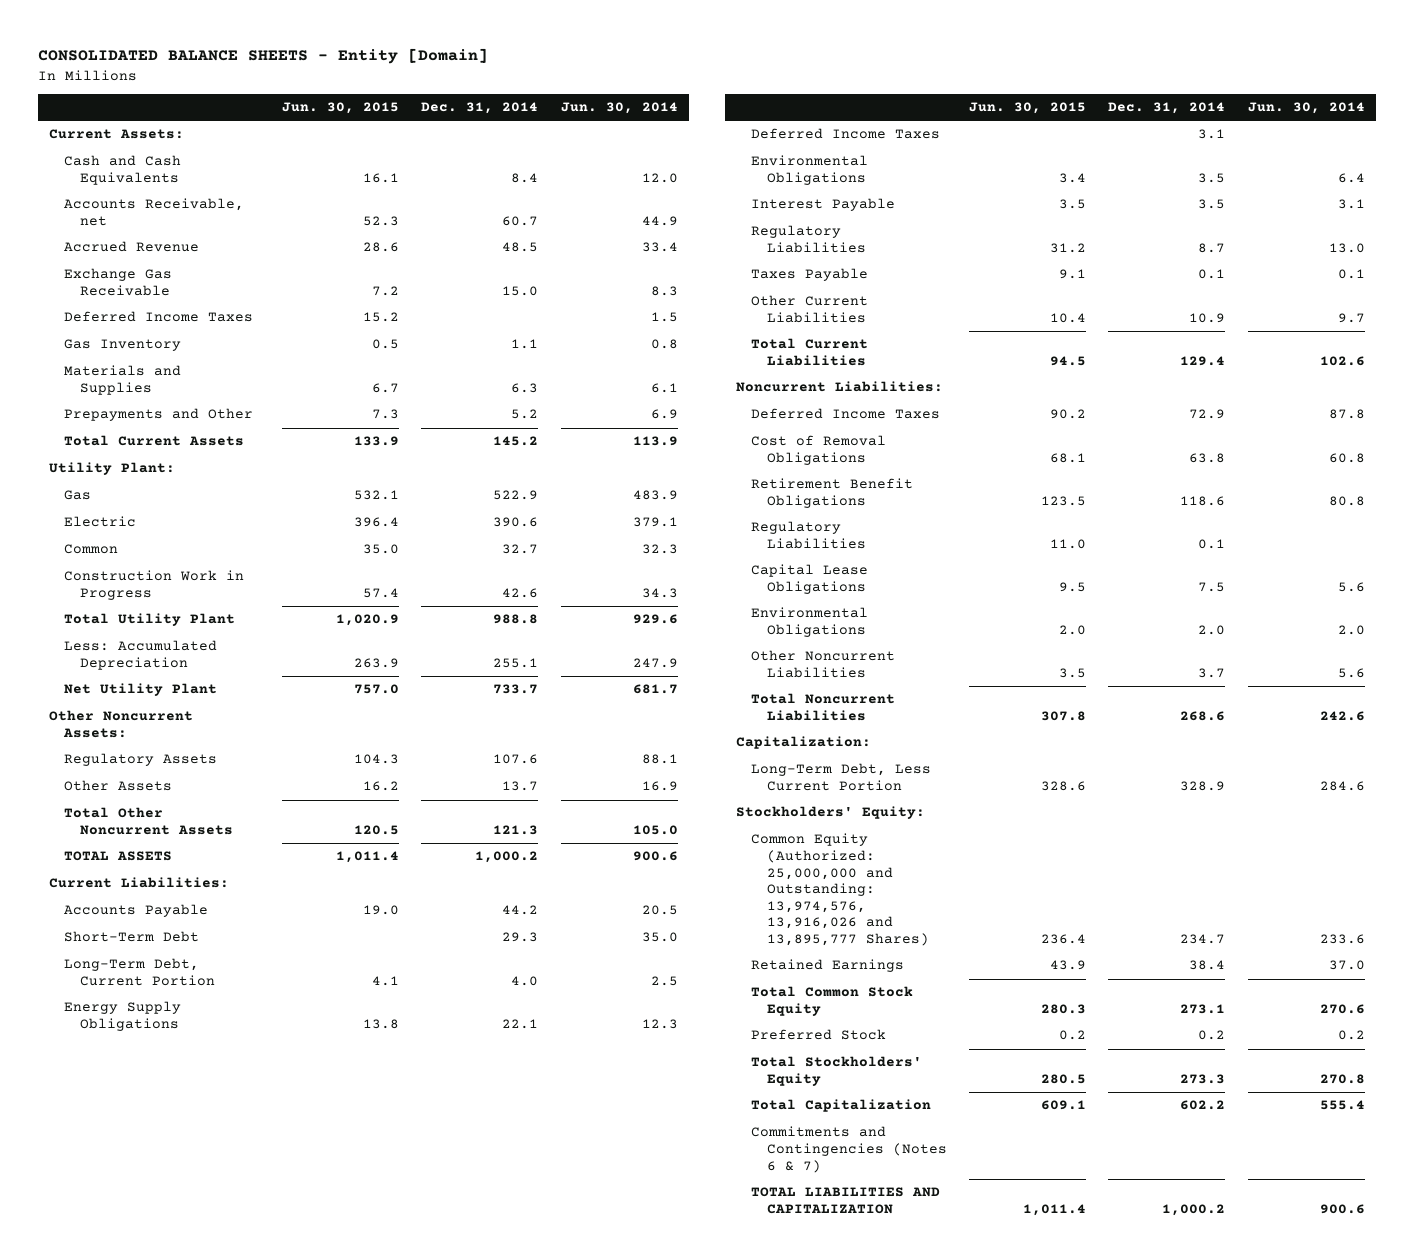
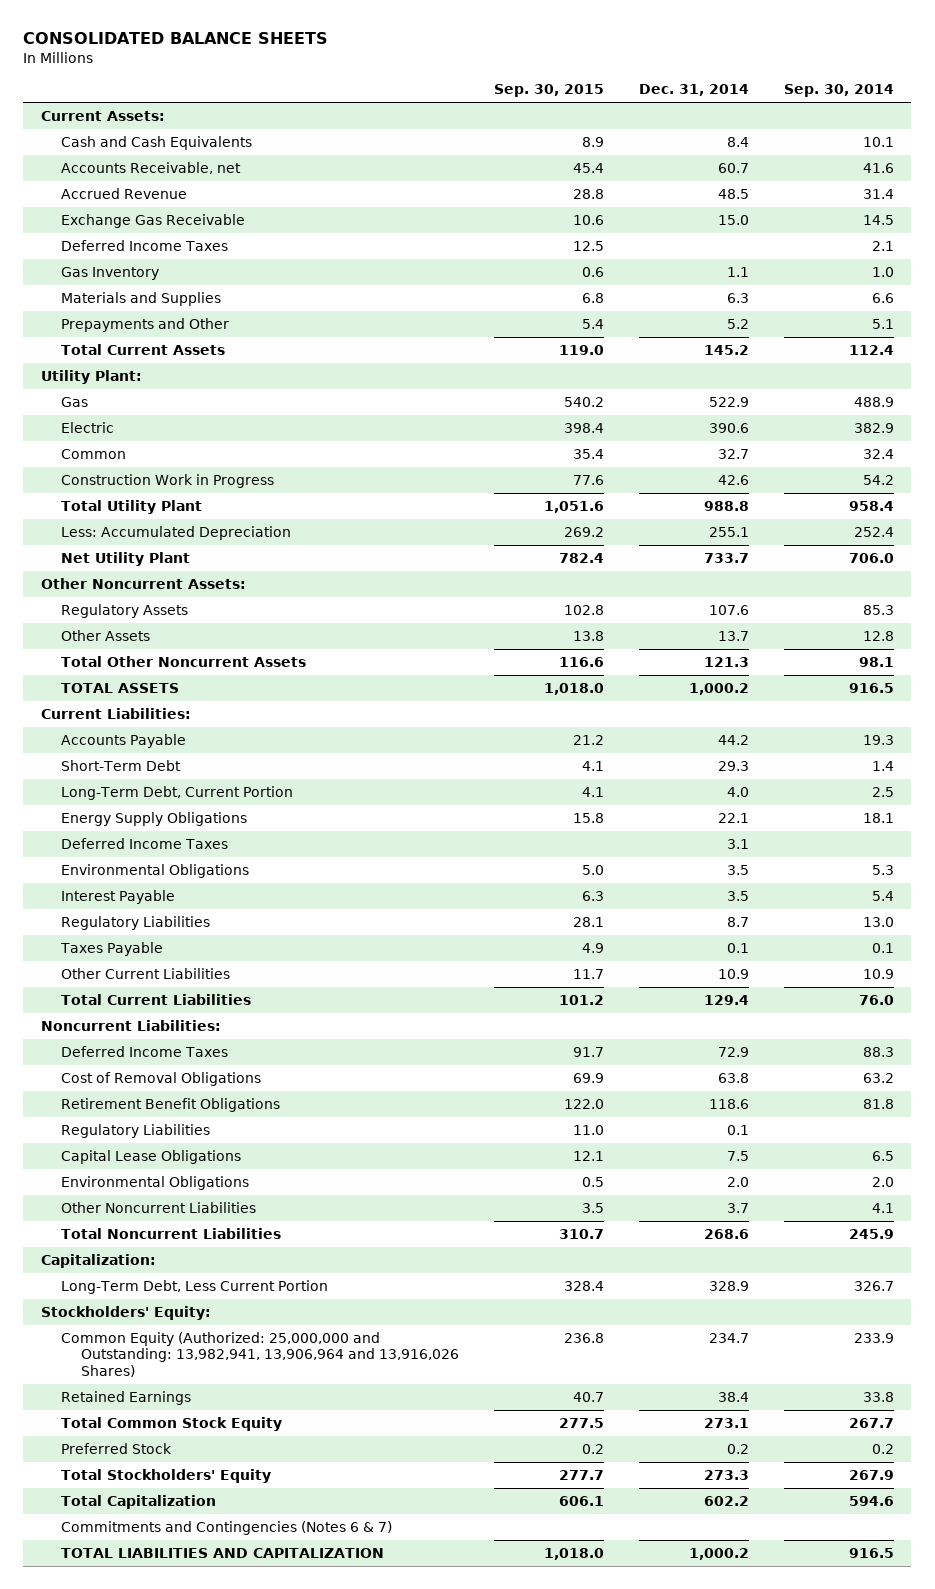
[37,48,488,65] CONSOLIDATED BALANCE SHEETS - Entity [Domain] -> [23,32,329,45] CONSOLIDATED BALANCE SHEETS
[282,102,400,115] Jun. 30, 2015 -> none
[560,102,678,115] Jun. 30, 2014 -> none
none -> [493,84,604,98] Sep. 30, 2015
none -> [783,84,894,98] Sep. 30, 2014
[751,833,929,946] Common Equity (Authorized: 25,000,000 and Outstanding: 13,974,576, 13,916,026 and 13,895,777 Shares) -> [60,1331,459,1377] Common Equity (Authorized: 25,000,000 and Outstanding: 13,982,941, 13,906,964 and 13,916,026 Shares)

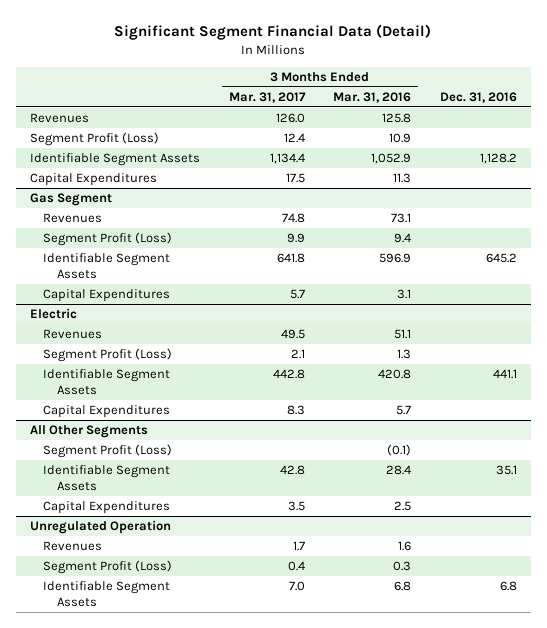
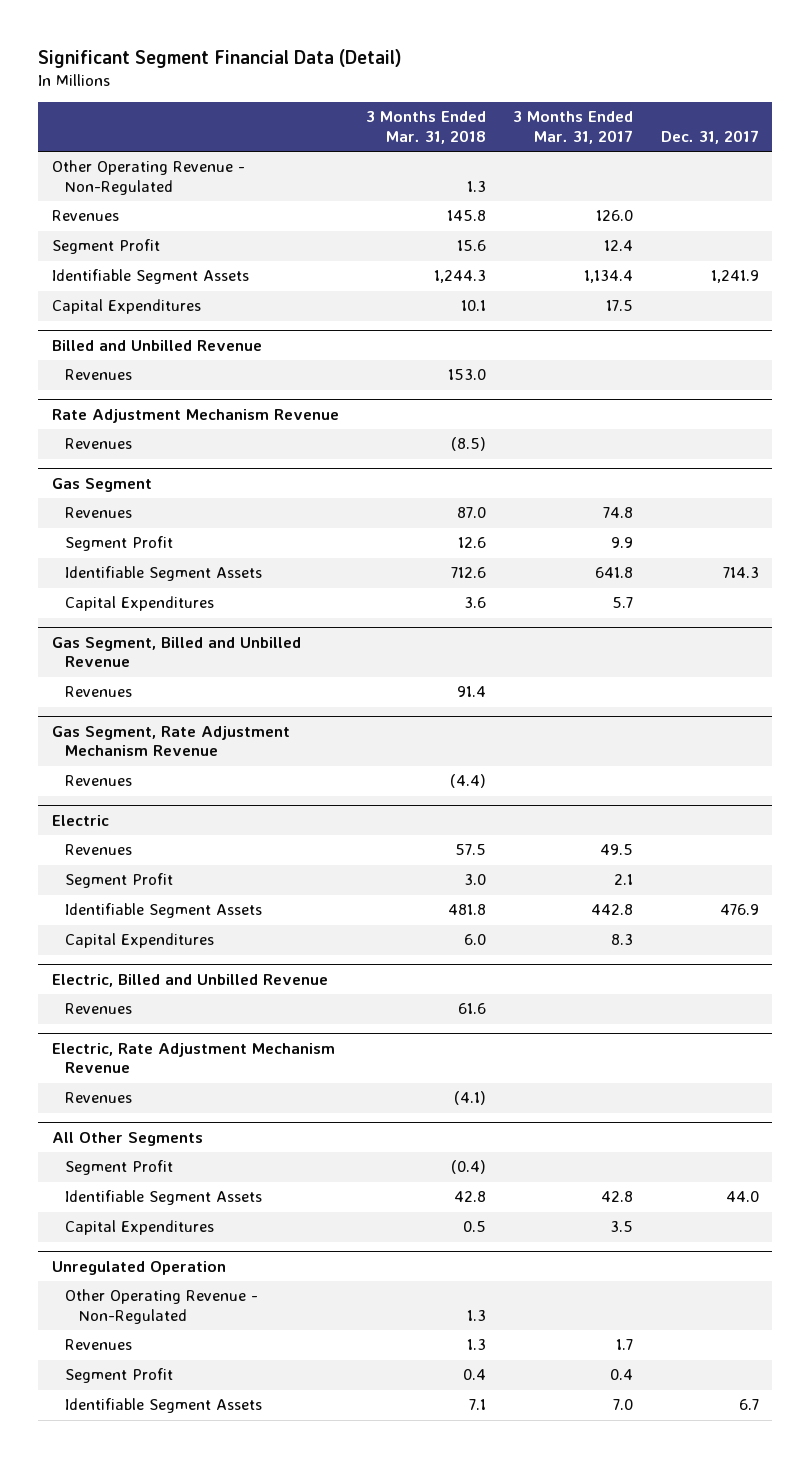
[333,92,412,104] Mar. 31, 2016 -> none
[439,92,517,104] Dec. 31, 2016 -> none
none -> [366,111,487,144] 3 Months Ended Mar. 31, 2018
none -> [660,129,759,144] Dec. 31, 2017
none -> [51,160,245,195] Other Operating Revenue - Non-Regulated
[30,132,160,147] Segment Profit (Loss) -> [51,239,160,255] Segment Profit
none -> [51,340,262,352] Billed and Unbilled Revenue
none -> [65,369,133,381] Revenues
none -> [51,409,339,424] Rate Adjustment Mechanism Revenue
none -> [65,438,133,450] Revenues
[43,232,173,247] Segment Profit (Loss) -> [65,536,174,552] Segment Profit
none -> [51,637,301,668] Gas Segment, Billed and Unbilled Revenue
none -> [65,686,133,698] Revenues
none -> [51,726,290,757] Gas Segment, Rate Adjustment Mechanism Revenue
none -> [65,775,133,787] Revenues
[43,348,173,363] Segment Profit (Loss) -> [65,873,174,889] Segment Profit
none -> [51,974,328,988] Electric, Billed and Unbilled Revenue
none -> [65,1003,133,1015] Revenues
none -> [51,1043,335,1074] Electric, Rate Adjustment Mechanism Revenue
none -> [65,1092,133,1104] Revenues
[43,444,173,459] Segment Profit (Loss) -> [65,1160,174,1176] Segment Profit
none -> [65,1289,259,1324] Other Operating Revenue - Non-Regulated
[43,560,173,575] Segment Profit (Loss) -> [65,1368,174,1384] Segment Profit

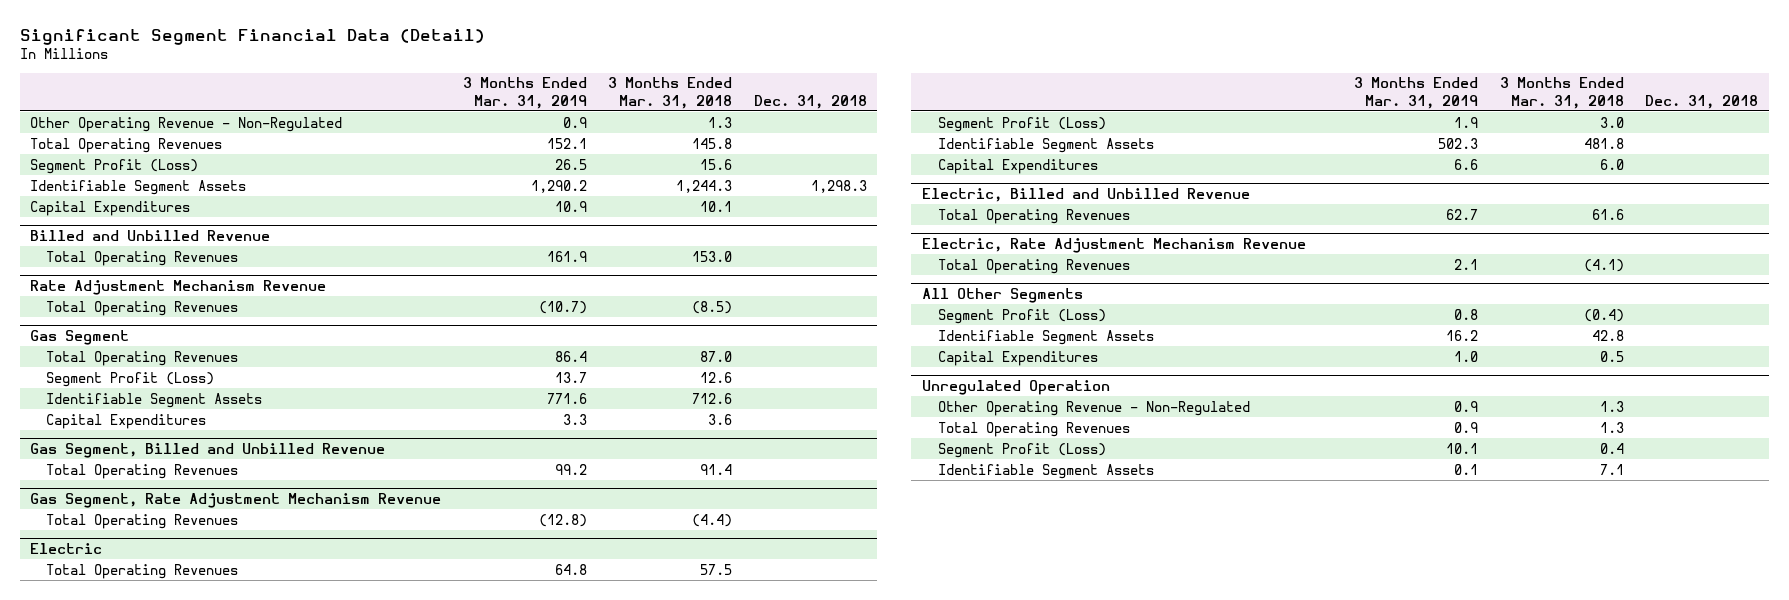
[513,111,634,144] 3 Months Ended Mar. 31, 2017 -> none
[660,129,759,144] Dec. 31, 2017 -> none
none -> [462,77,587,109] 3 Months Ended Mar. 31, 2019
none -> [753,94,867,109] Dec. 31, 2018
[51,210,119,222] Revenues -> [30,137,223,153] Total Operating Revenues
[51,239,160,255] Segment Profit -> [30,158,199,174] Segment Profit (Loss)
[65,369,133,381] Revenues -> [46,250,239,266] Total Operating Revenues
[65,438,133,450] Revenues -> [46,300,239,316] Total Operating Revenues
[65,507,133,519] Revenues -> [46,350,239,366] Total Operating Revenues
[65,536,174,552] Segment Profit -> [46,371,215,387] Segment Profit (Loss)
[65,686,133,698] Revenues -> [46,463,239,479] Total Operating Revenues
[65,775,133,787] Revenues -> [46,513,239,529] Total Operating Revenues
[65,844,133,856] Revenues -> [46,563,239,579] Total Operating Revenues
[65,873,174,889] Segment Profit -> [937,116,1106,132] Segment Profit (Loss)
[65,1003,133,1015] Revenues -> [937,208,1130,224] Total Operating Revenues
[65,1092,133,1104] Revenues -> [937,258,1130,274] Total Operating Revenues
[65,1160,174,1176] Segment Profit -> [937,308,1106,324] Segment Profit (Loss)
[65,1339,133,1351] Revenues -> [937,421,1130,437] Total Operating Revenues
[65,1368,174,1384] Segment Profit -> [937,442,1106,458] Segment Profit (Loss)

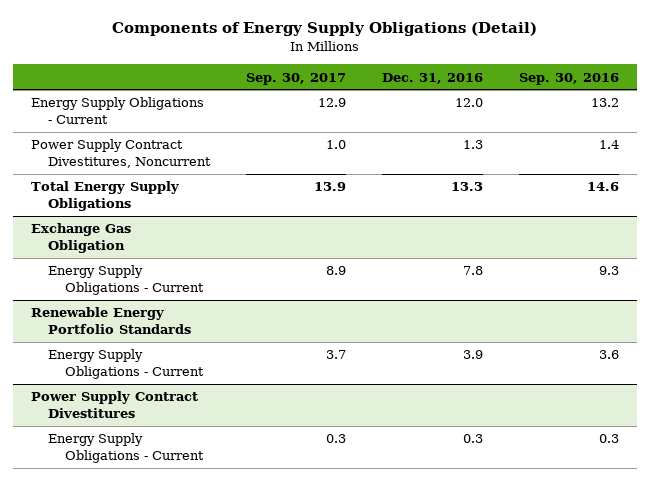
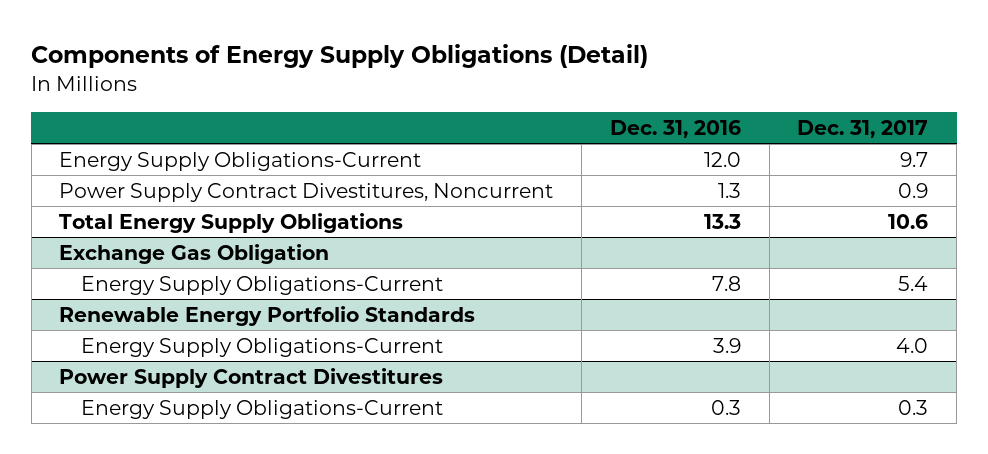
[245,72,346,85] Sep. 30, 2017 -> none
[518,72,619,85] Sep. 30, 2016 -> none
none -> [797,119,929,138] Dec. 31, 2017
[30,97,204,124] Energy Supply Obligations - Current -> [59,151,422,171] Energy Supply Obligations-Current
[47,265,205,295] Energy Supply Obligations - Current -> [81,275,444,295] Energy Supply Obligations-Current
[47,349,205,379] Energy Supply Obligations - Current -> [81,337,444,357] Energy Supply Obligations-Current
[47,433,205,463] Energy Supply Obligations - Current -> [81,399,444,419] Energy Supply Obligations-Current

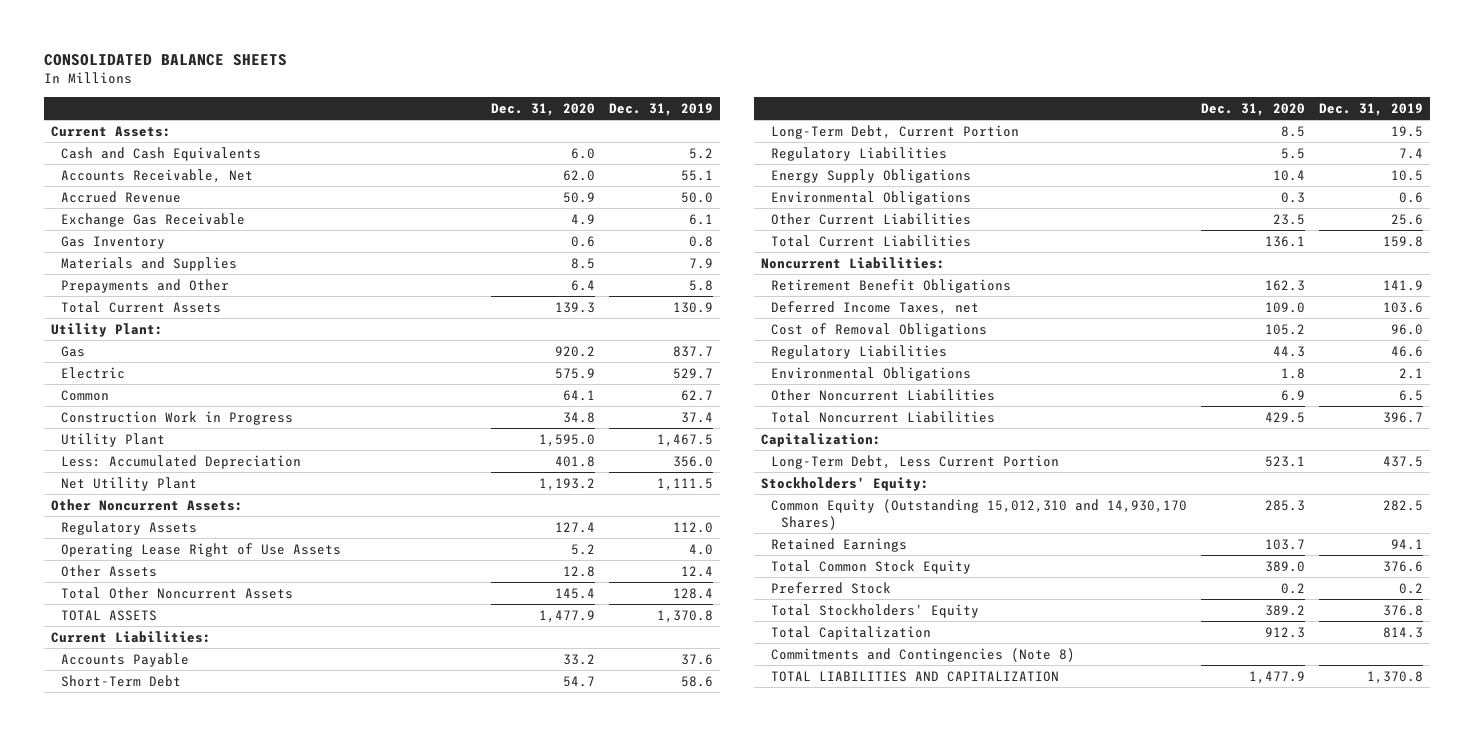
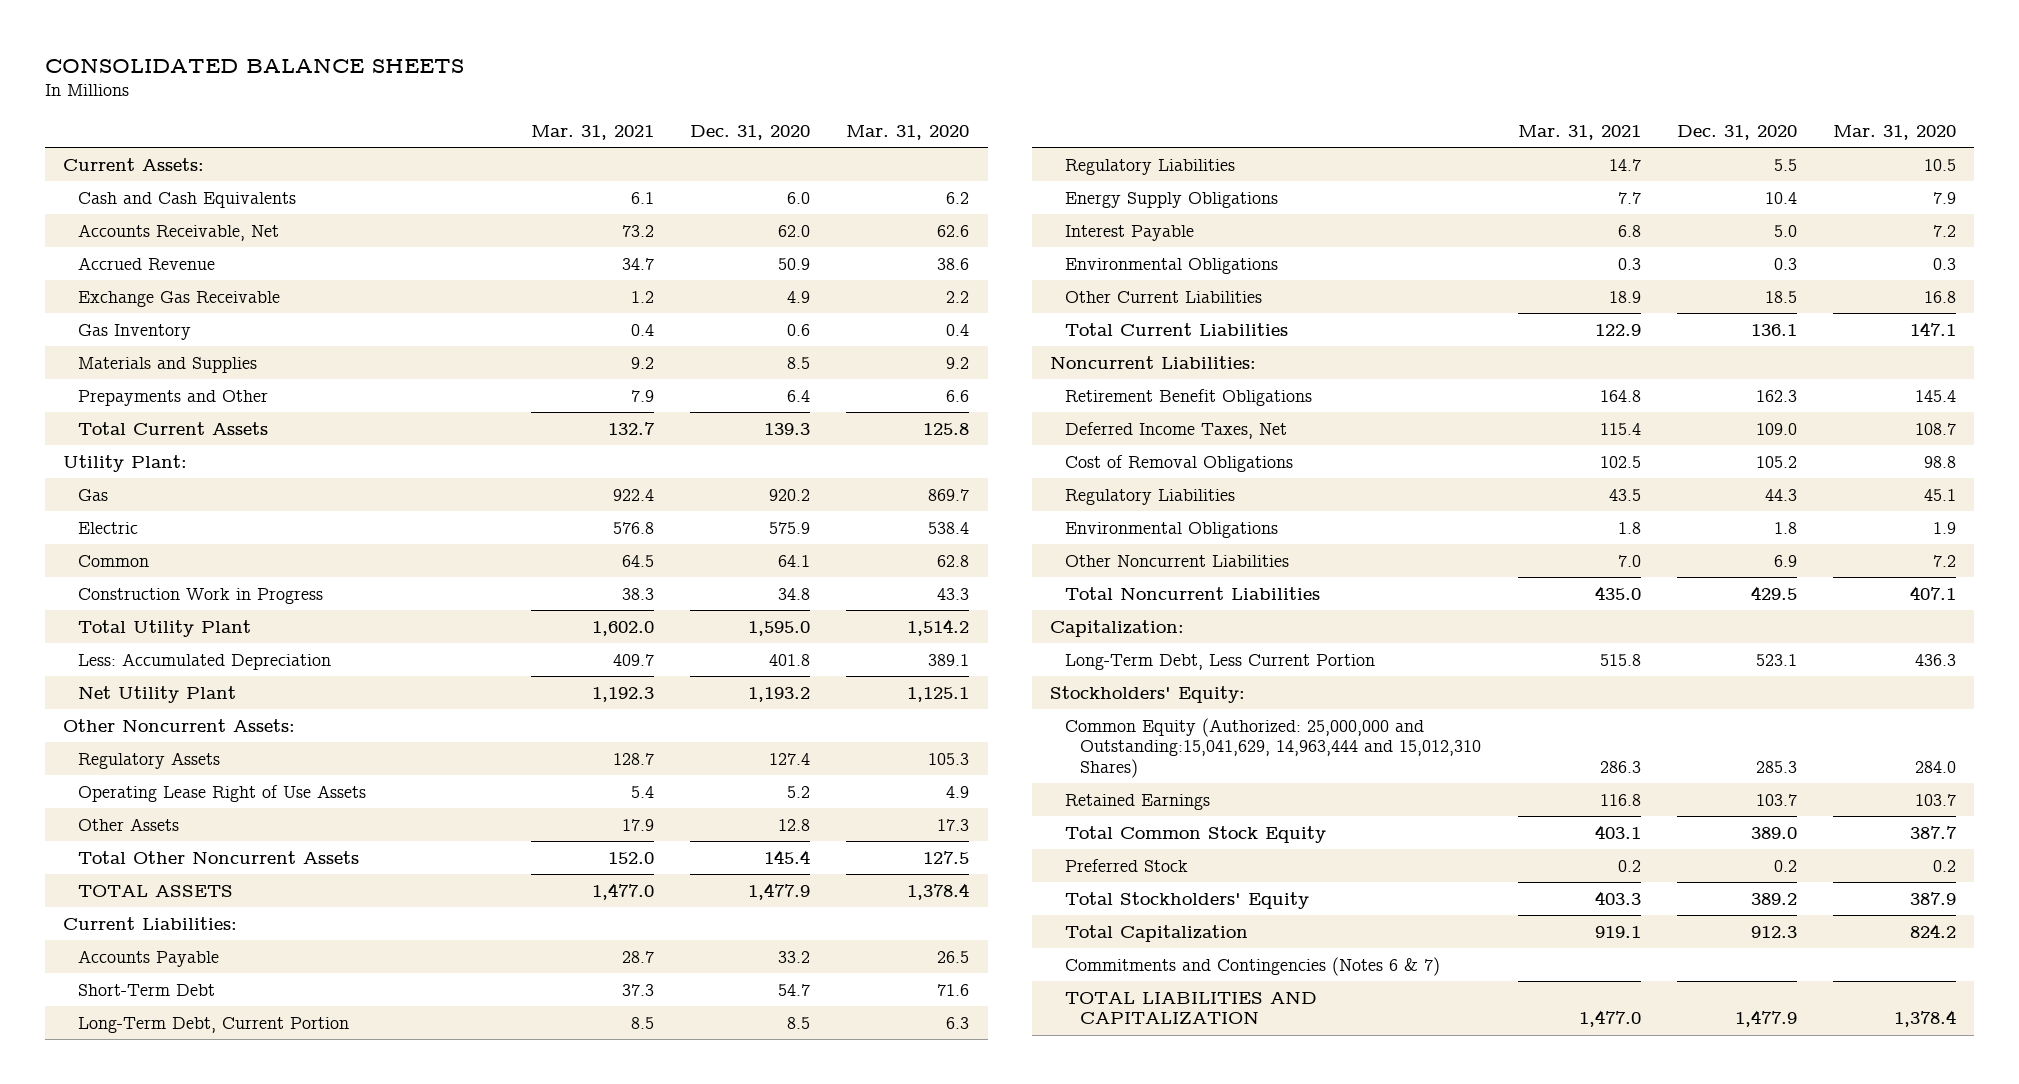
[609,102,714,116] Dec. 31, 2019 -> none
none -> [530,124,654,140] Mar. 31, 2021
none -> [846,124,970,140] Mar. 31, 2020
[61,432,166,447] Utility Plant -> [78,619,252,637] Total Utility Plant
none -> [1065,224,1195,241] Interest Payable
[1273,213,1306,225] 23.5 -> [1764,290,1797,303] 18.5
[771,300,980,315] Deferred Income Taxes, net -> [1065,421,1288,439] Deferred Income Taxes, Net
[771,498,1188,530] Common Equity (Outstanding 15,012,310 and 14,930,170 Shares) -> [1065,717,1482,778] Common Equity (Authorized: 25,000,000 and Outstanding:15,041,629, 14,963,444 and 15,012,310 Shares)
[771,647,1076,662] Commitments and Contingencies (Note 8) -> [1065,956,1441,976] Commitments and Contingencies (Notes 6 & 7)

